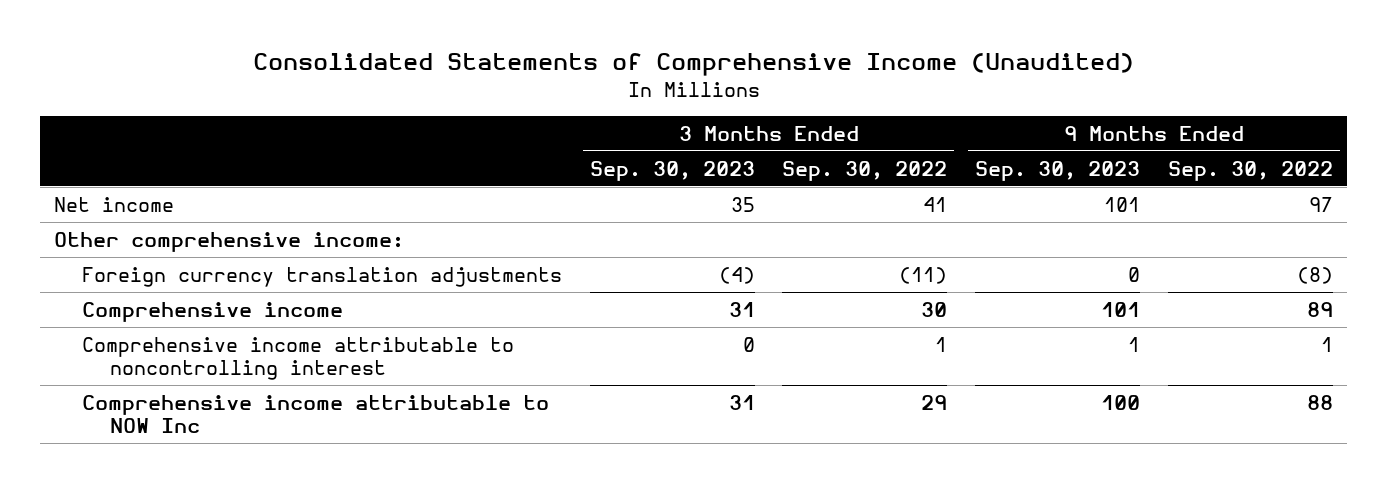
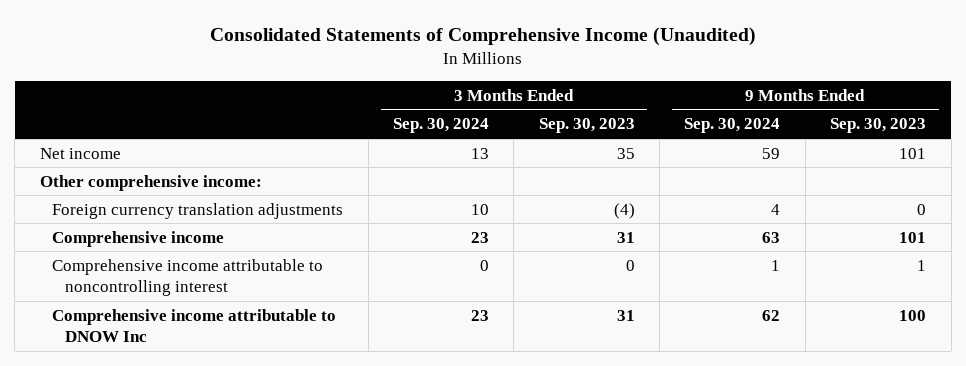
[782,160,948,181] Sep. 30, 2022 -> none
[1167,160,1333,181] Sep. 30, 2022 -> none
none -> [393,118,490,134] Sep. 30, 2024
none -> [684,118,781,134] Sep. 30, 2024
[81,394,549,434] Comprehensive income attributable to NOW Inc -> [52,308,337,343] Comprehensive income attributable to DNOW Inc

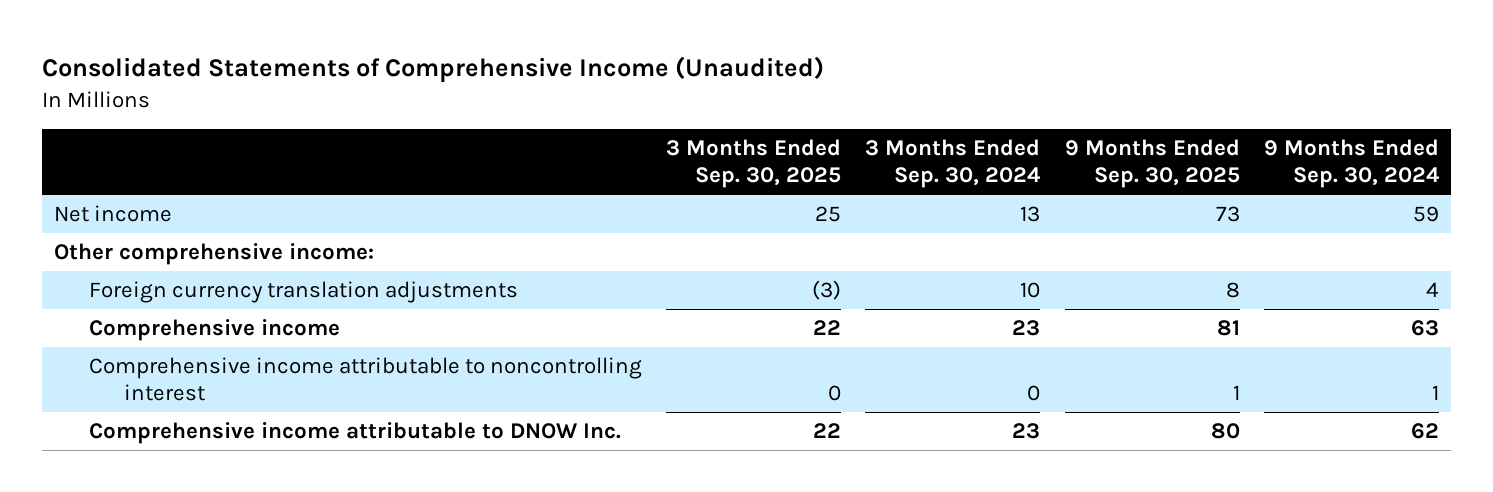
[538,118,635,134] Sep. 30, 2023 -> none
[830,118,927,134] Sep. 30, 2023 -> none
none -> [666,138,842,189] 3 Months Ended Sep. 30, 2025
none -> [1064,138,1240,189] 9 Months Ended Sep. 30, 2025
[52,308,337,343] Comprehensive income attributable to DNOW Inc -> [88,421,621,444] Comprehensive income attributable to DNOW Inc.

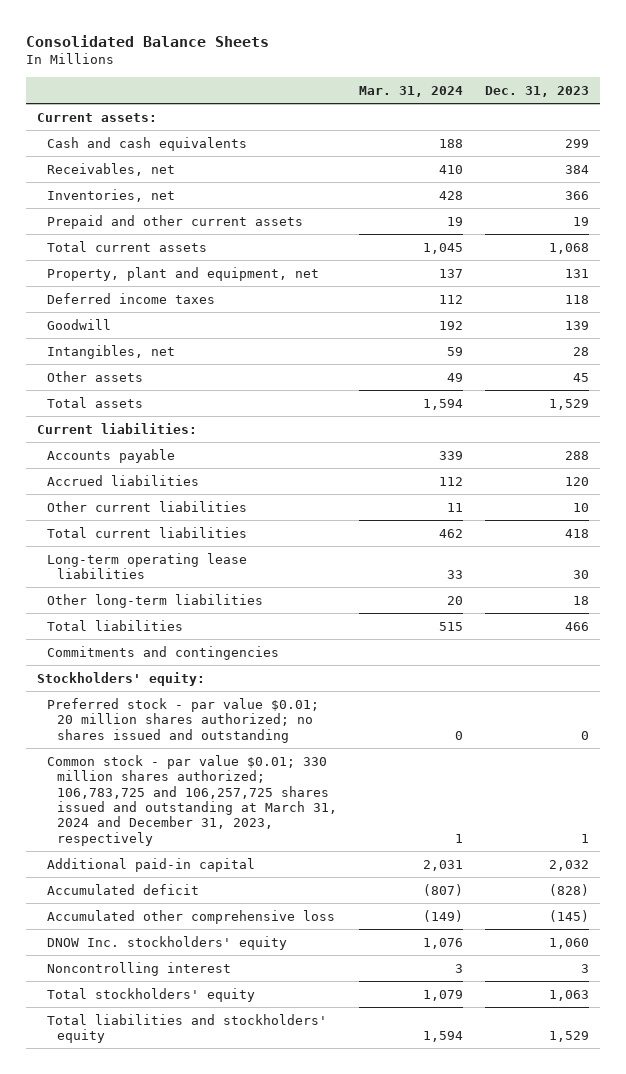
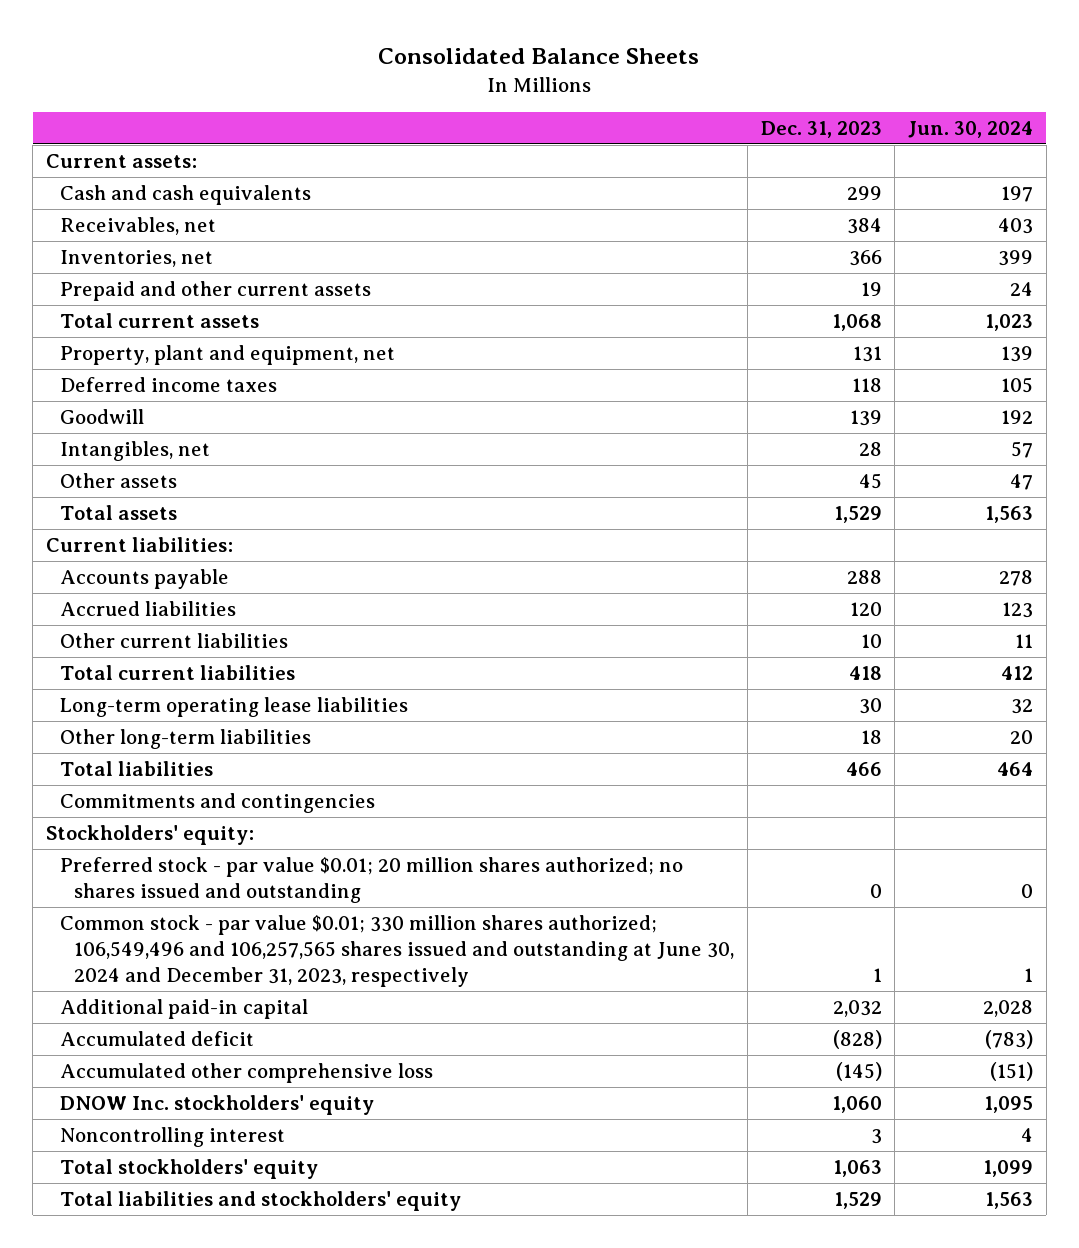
[358,86,463,98] Mar. 31, 2024 -> none
none -> [907,120,1033,138] Jun. 30, 2024
[46,754,337,846] Common stock - par value $0.01; 330 million shares authorized; 106,783,725 and 106,257,725 shares issued and outstanding at March 31, 2024 and December 31, 2023, respectively -> [60,914,735,988] Common stock - par value $0.01; 330 million shares authorized; 106,549,496 and 106,257,565 shares issued and outstanding at June 30, 2024 and December 31, 2023, respectively

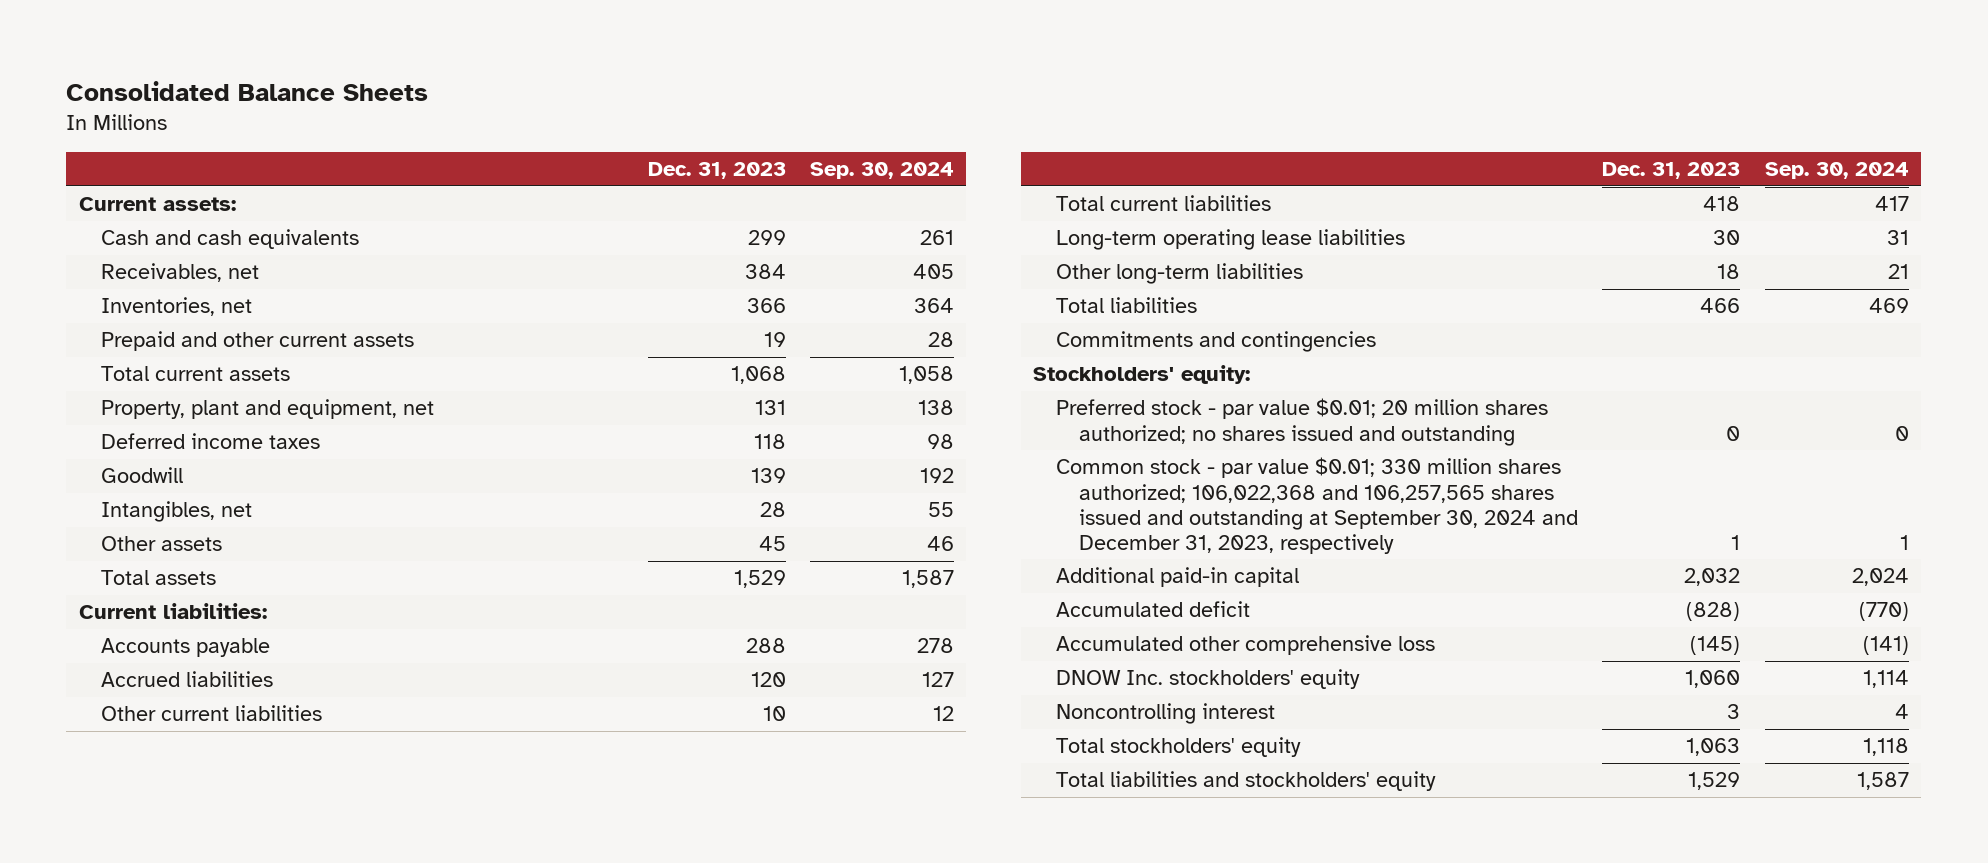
[907,120,1033,138] Jun. 30, 2024 -> none
none -> [810,162,955,180] Sep. 30, 2024
[60,914,735,988] Common stock - par value $0.01; 330 million shares authorized; 106,549,496 and 106,257,565 shares issued and outstanding at June 30, 2024 and December 31, 2023, respectively -> [1056,457,1578,555] Common stock - par value $0.01; 330 million shares authorized; 106,022,368 and 106,257,565 shares issued and outstanding at September 30, 2024 and December 31, 2023, respectively

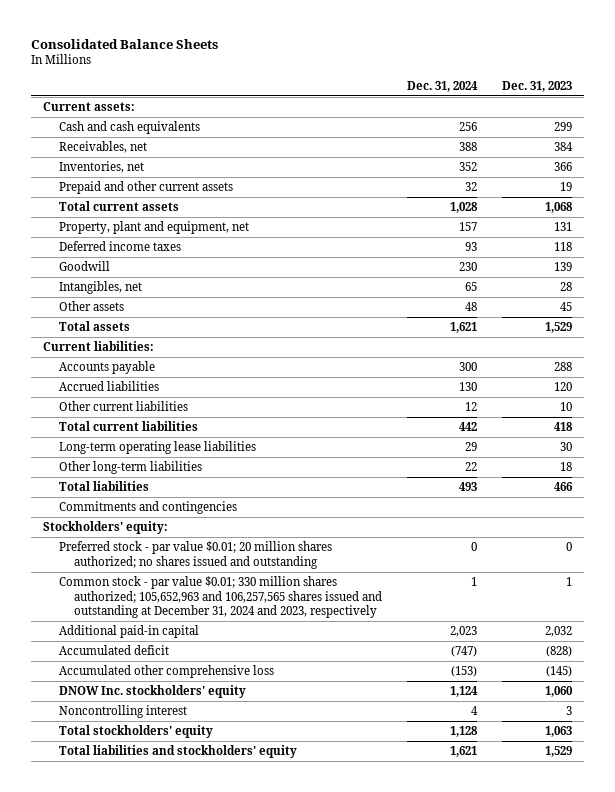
[810,162,955,180] Sep. 30, 2024 -> none
none -> [406,80,478,92] Dec. 31, 2024
[1056,457,1578,555] Common stock - par value $0.01; 330 million shares authorized; 106,022,368 and 106,257,565 shares issued and outstanding at September 30, 2024 and December 31, 2023, respectively -> [58,576,382,618] Common stock - par value $0.01; 330 million shares authorized; 105,652,963 and 106,257,565 shares issued and outstanding at December 31, 2024 and 2023, respectively

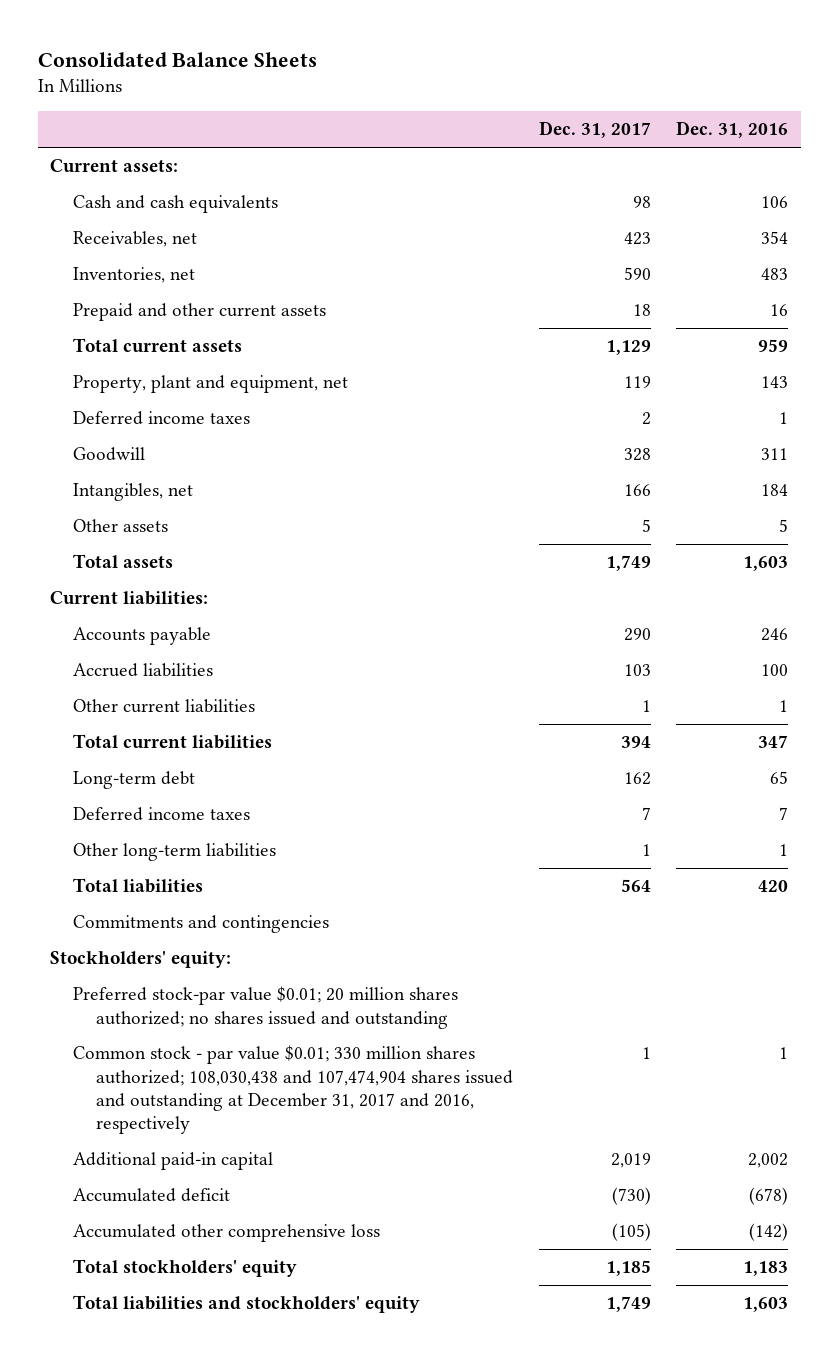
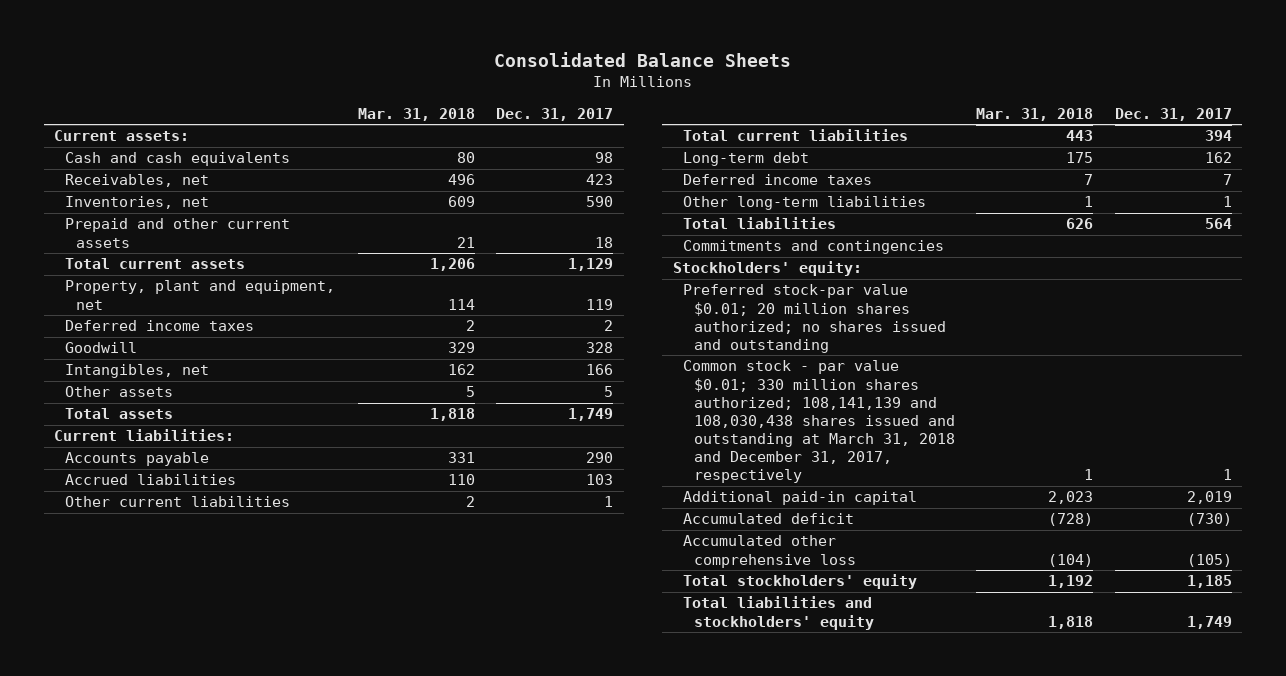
[676,121,789,139] Dec. 31, 2016 -> none
none -> [358,107,476,121] Mar. 31, 2018
[73,1045,514,1135] Common stock - par value $0.01; 330 million shares authorized; 108,030,438 and 107,474,904 shares issued and outstanding at December 31, 2017 and 2016, respectively -> [683,360,955,484] Common stock - par value $0.01; 330 million shares authorized; 108,141,139 and 108,030,438 shares issued and outstanding at March 31, 2018 and December 31, 2017, respectively

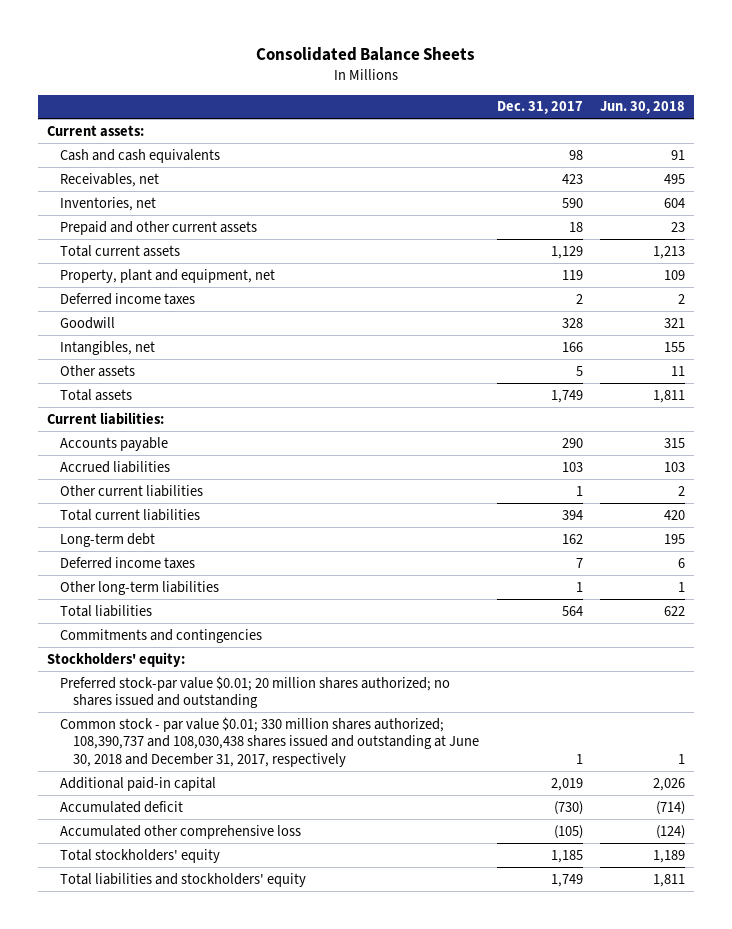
[358,107,476,121] Mar. 31, 2018 -> none
none -> [600,101,686,115] Jun. 30, 2018
[683,360,955,484] Common stock - par value $0.01; 330 million shares authorized; 108,141,139 and 108,030,438 shares issued and outstanding at March 31, 2018 and December 31, 2017, respectively -> [59,716,479,768] Common stock - par value $0.01; 330 million shares authorized; 108,390,737 and 108,030,438 shares issued and outstanding at June 30, 2018 and December 31, 2017, respectively

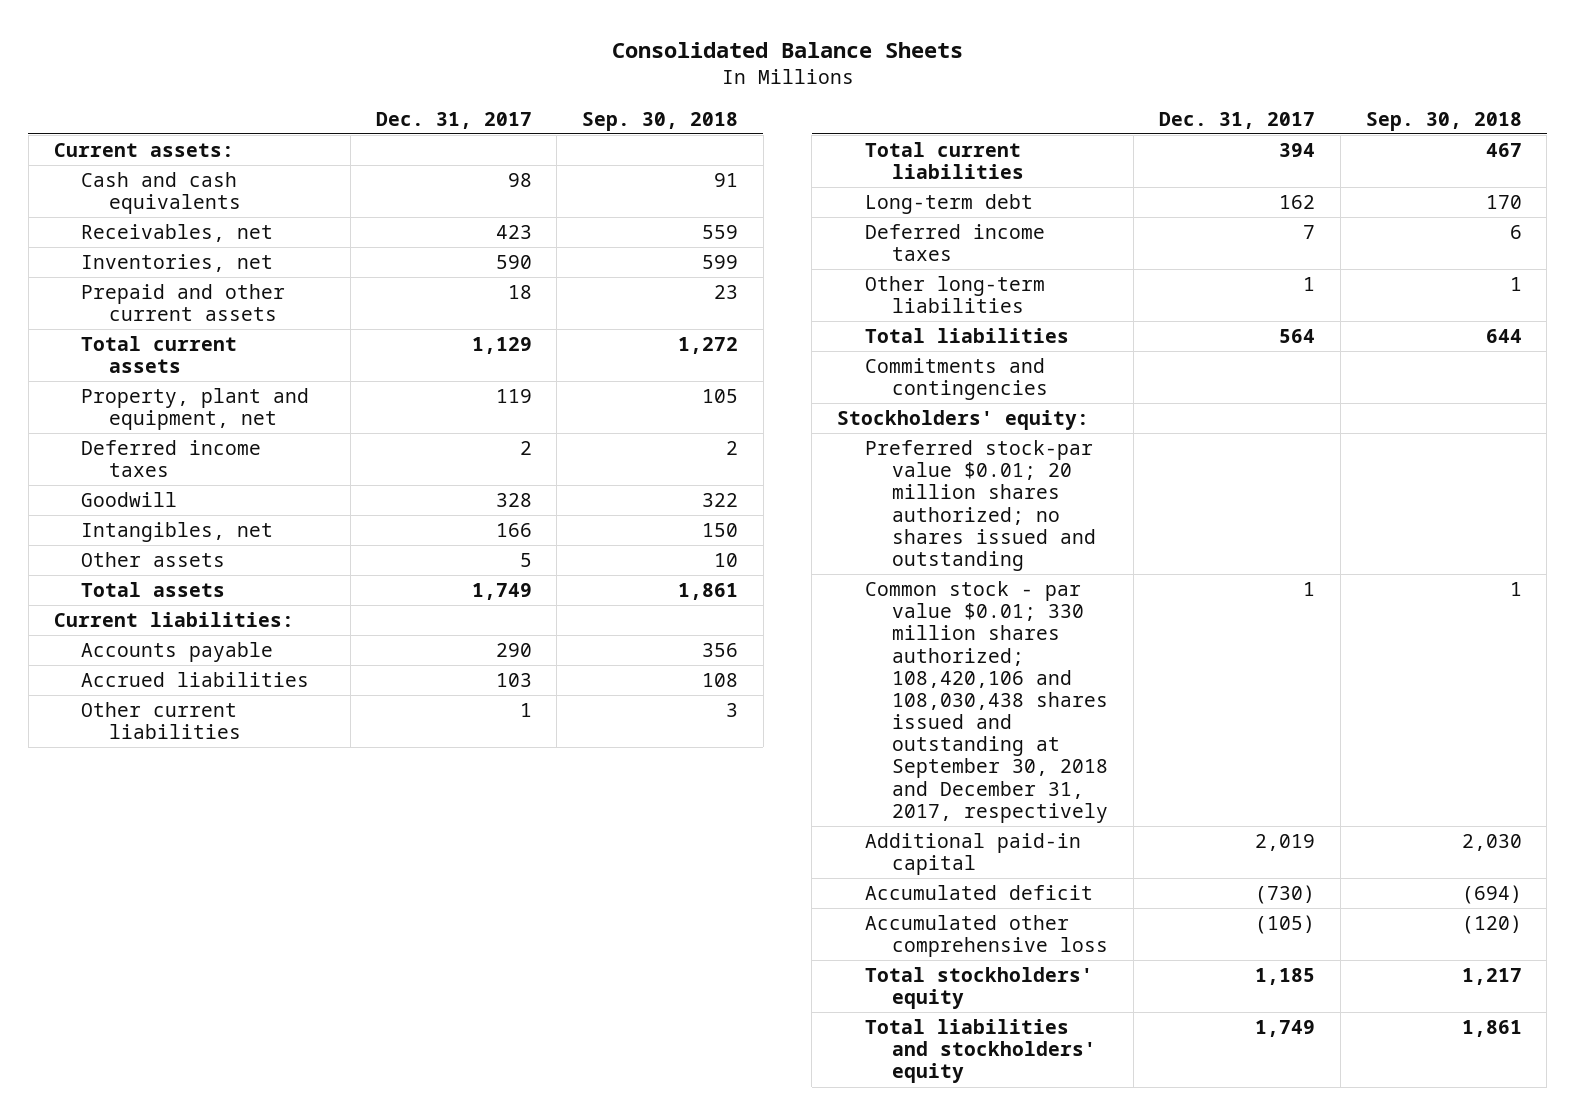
[600,101,686,115] Jun. 30, 2018 -> none
none -> [582,111,739,131] Sep. 30, 2018
[59,716,479,768] Common stock - par value $0.01; 330 million shares authorized; 108,390,737 and 108,030,438 shares issued and outstanding at June 30, 2018 and December 31, 2017, respectively -> [864,581,1109,823] Common stock - par value $0.01; 330 million shares authorized; 108,420,106 and 108,030,438 shares issued and outstanding at September 30, 2018 and December 31, 2017, respectively

